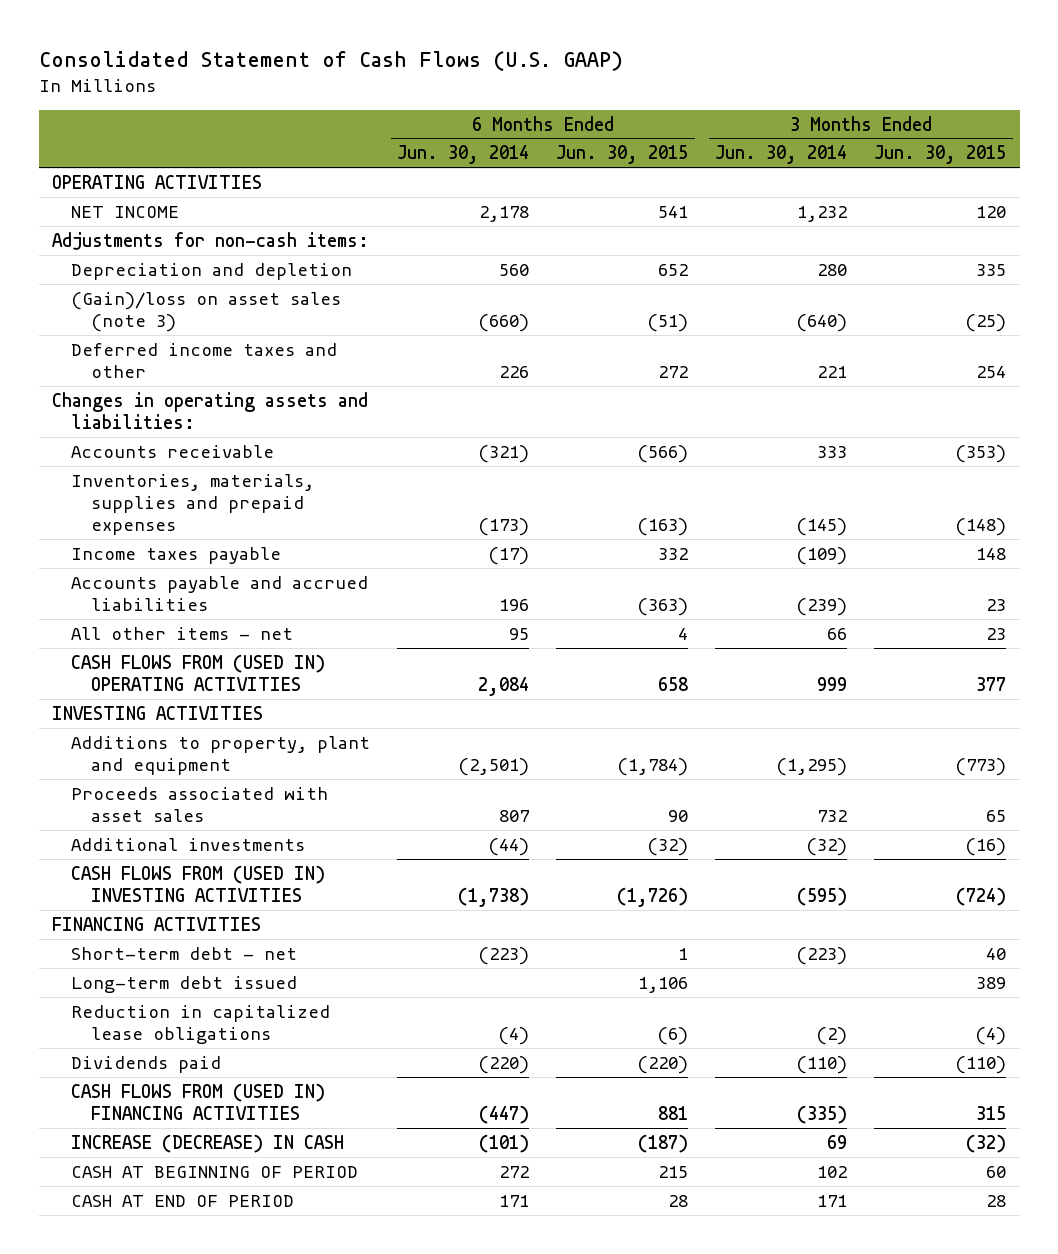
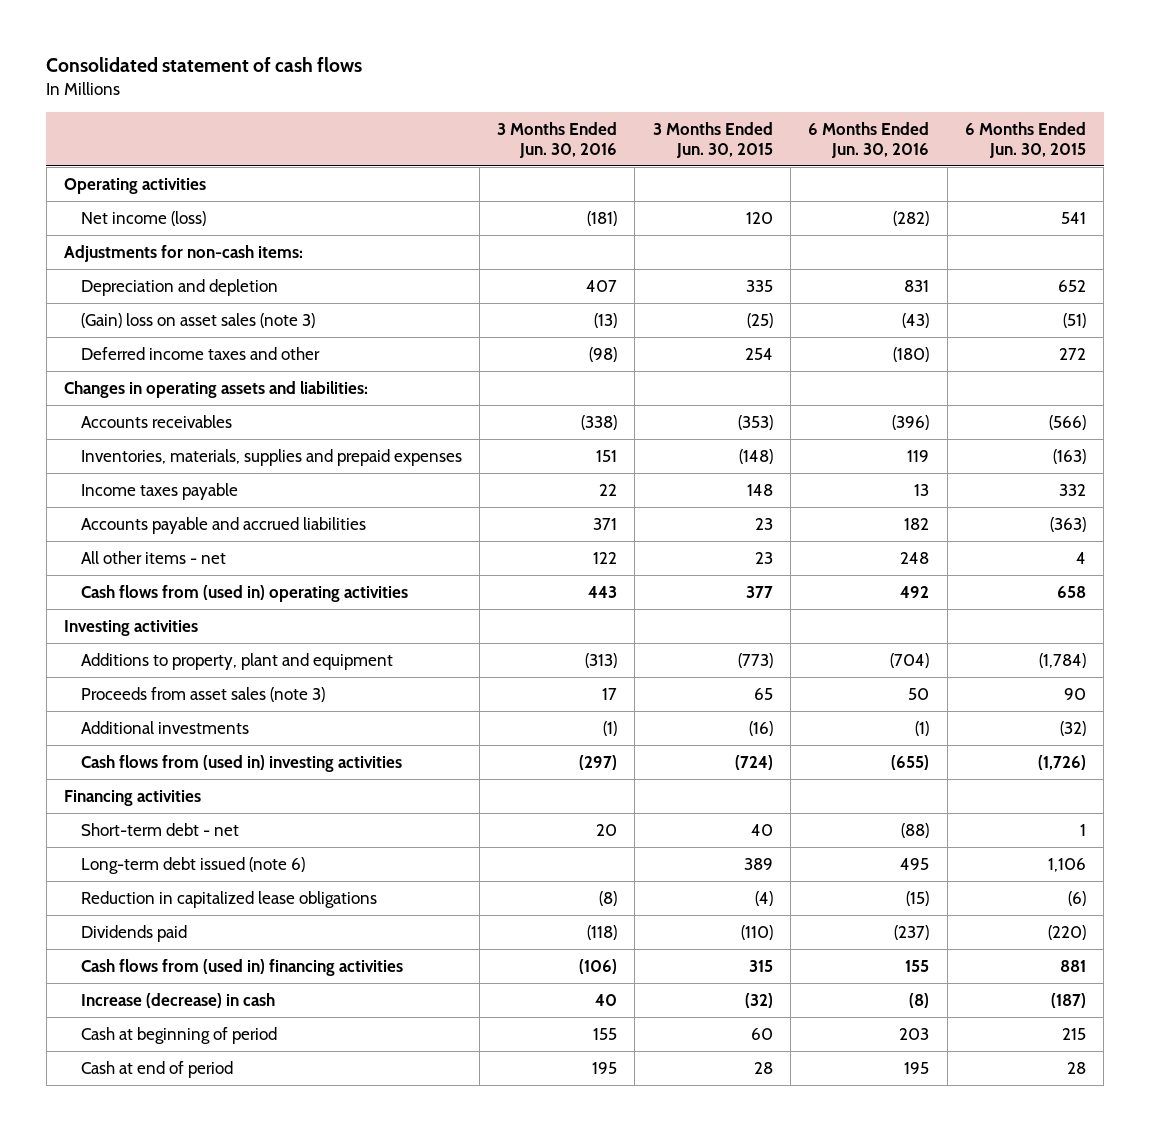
[38,51,623,72] Consolidated Statement of Cash Flows (U.S. GAAP) -> [46,57,363,73] Consolidated statement of cash flows
[397,145,530,165] Jun. 30, 2014 -> none
[715,145,848,165] Jun. 30, 2014 -> none
none -> [497,121,618,159] 3 Months Ended Jun. 30, 2016
none -> [808,121,930,159] 6 Months Ended Jun. 30, 2016
[52,174,263,189] OPERATING ACTIVITIES -> [64,177,207,194] Operating activities
[71,205,180,218] NET INCOME -> [80,210,206,226] Net income (loss)
[71,291,342,332] (Gain)/loss on asset sales (note 3) -> [80,312,315,328] (Gain) loss on asset sales (note 3)
[71,444,275,458] Accounts receivable -> [80,414,232,428] Accounts receivables
[71,653,326,691] CASH FLOWS FROM (USED IN) OPERATING ACTIVITIES -> [80,584,408,602] Cash flows from (used in) operating activities
[52,705,264,720] INVESTING ACTIVITIES -> [64,619,199,636] Investing activities
[71,786,329,822] Proceeds associated with asset sales -> [80,686,325,702] Proceeds from asset sales (note 3)
[71,864,326,902] CASH FLOWS FROM (USED IN) INVESTING ACTIVITIES -> [80,754,402,772] Cash flows from (used in) investing activities
[52,916,262,931] FINANCING ACTIVITIES -> [64,789,202,806] Financing activities
[71,975,298,993] Long-term debt issued -> [80,856,305,874] Long-term debt issued (note 6)
[71,1082,326,1120] CASH FLOWS FROM (USED IN) FINANCING ACTIVITIES -> [80,958,403,976] Cash flows from (used in) financing activities
[71,1133,345,1153] INCREASE (DECREASE) IN CASH -> [80,992,275,1008] Increase (decrease) in cash
[71,1165,359,1178] CASH AT BEGINNING OF PERIOD -> [80,1026,277,1044] Cash at beginning of period
[71,1194,295,1207] CASH AT END OF PERIOD -> [80,1060,233,1078] Cash at end of period

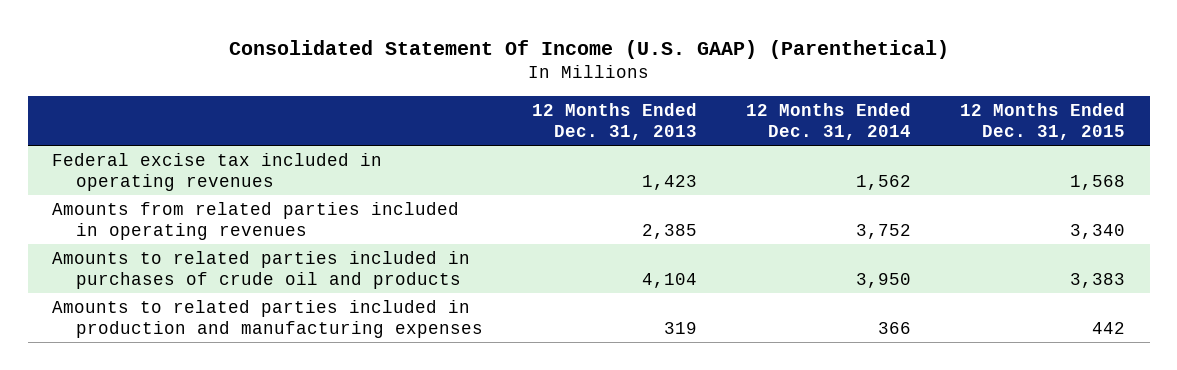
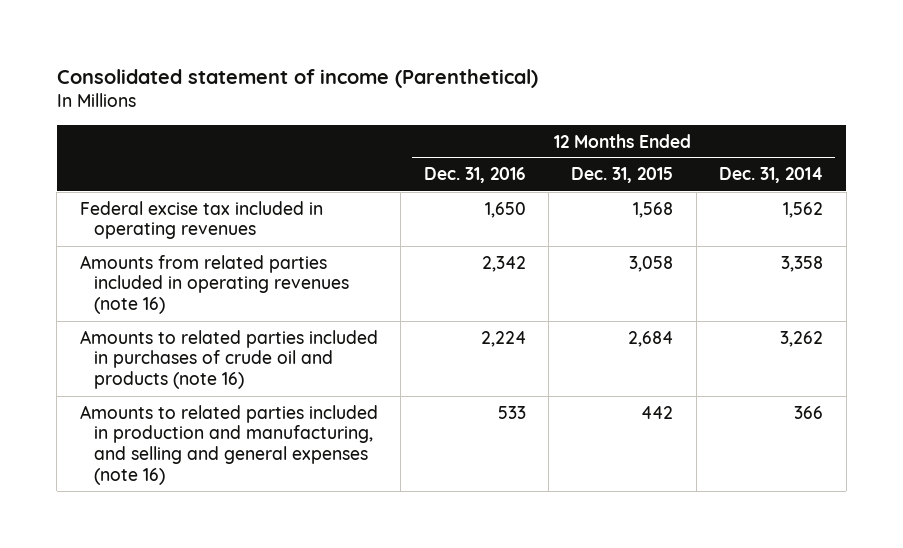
[228,39,949,59] Consolidated Statement Of Income (U.S. GAAP) (Parenthetical) -> [56,68,538,88] Consolidated statement of income (Parenthetical)
[532,103,698,140] 12 Months Ended Dec. 31, 2013 -> none
none -> [423,167,526,184] Dec. 31, 2016
[52,202,460,240] Amounts from related parties included in operating revenues -> [79,254,349,315] Amounts from related parties included in operating revenues (note 16)
[856,223,912,239] 3,752 -> [781,255,824,272] 3,358
[1070,223,1126,239] 3,340 -> [629,255,674,272] 3,058
[52,251,471,289] Amounts to related parties included in purchases of crude oil and products -> [79,329,378,390] Amounts to related parties included in purchases of crude oil and products (note 16)
[856,272,912,288] 3,950 -> [780,330,824,347] 3,262
[1070,272,1126,288] 3,383 -> [628,330,674,347] 2,684
[52,300,484,338] Amounts to related parties included in production and manufacturing expenses -> [79,404,378,486] Amounts to related parties included in production and manufacturing, and selling and general expenses (note 16)

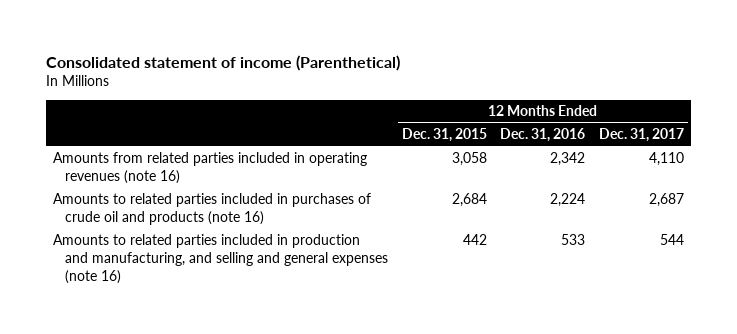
[719,167,824,184] Dec. 31, 2014 -> none
none -> [599,128,685,143] Dec. 31, 2017
[79,200,323,240] Federal excise tax included in operating revenues -> none

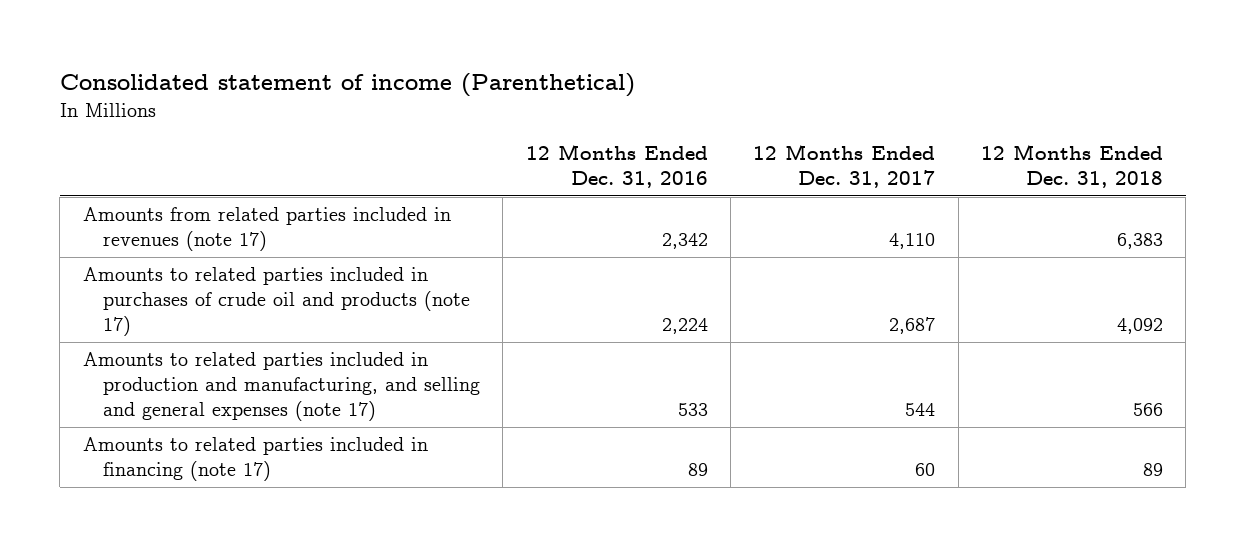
[401,128,487,143] Dec. 31, 2015 -> none
none -> [980,144,1163,189] 12 Months Ended Dec. 31, 2018
[53,152,368,185] Amounts from related parties included in operating revenues (note 16) -> [82,206,451,252] Amounts from related parties included in revenues (note 17)
[53,193,372,226] Amounts to related parties included in purchases of crude oil and products (note 16) -> [82,266,470,337] Amounts to related parties included in purchases of crude oil and products (note 17)
[53,234,388,284] Amounts to related parties included in production and manufacturing, and selling and general expenses (note 16) -> [82,351,480,422] Amounts to related parties included in production and manufacturing, and selling and general expenses (note 17)
none -> [82,436,428,482] Amounts to related parties included in financing (note 17)

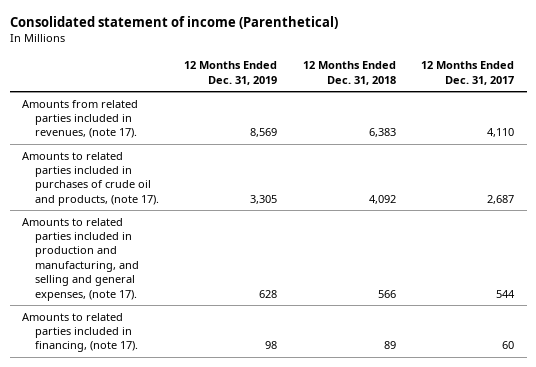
[525,144,708,189] 12 Months Ended Dec. 31, 2016 -> none
none -> [184,61,278,85] 12 Months Ended Dec. 31, 2019
[82,206,451,252] Amounts from related parties included in revenues (note 17) -> [22,99,139,139] Amounts from related parties included in revenues, (note 17).
[82,266,470,337] Amounts to related parties included in purchases of crude oil and products (note 17) -> [22,151,160,206] Amounts to related parties included in purchases of crude oil and products, (note 17).
[82,351,480,422] Amounts to related parties included in production and manufacturing, and selling and general expenses (note 17) -> [22,217,140,301] Amounts to related parties included in production and manufacturing, and selling and general expenses, (note 17).
[82,436,428,482] Amounts to related parties included in financing (note 17) -> [22,312,139,353] Amounts to related parties included in financing, (note 17).

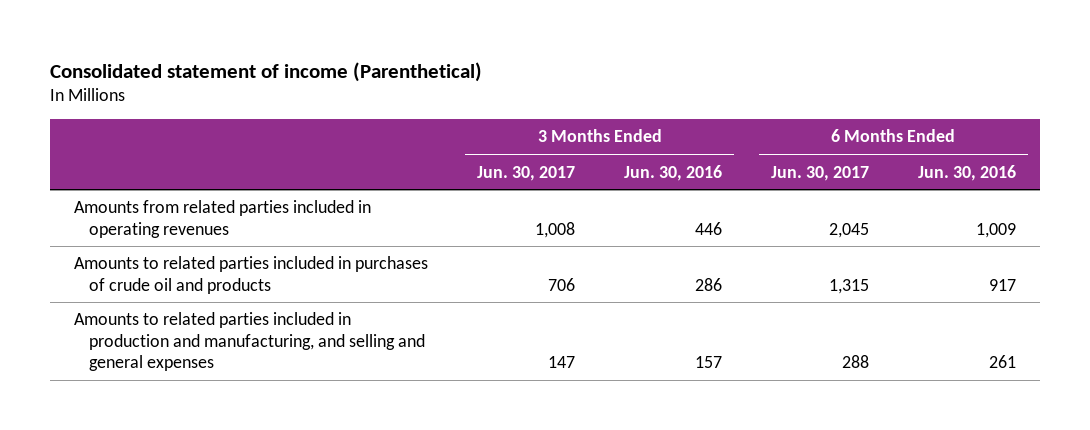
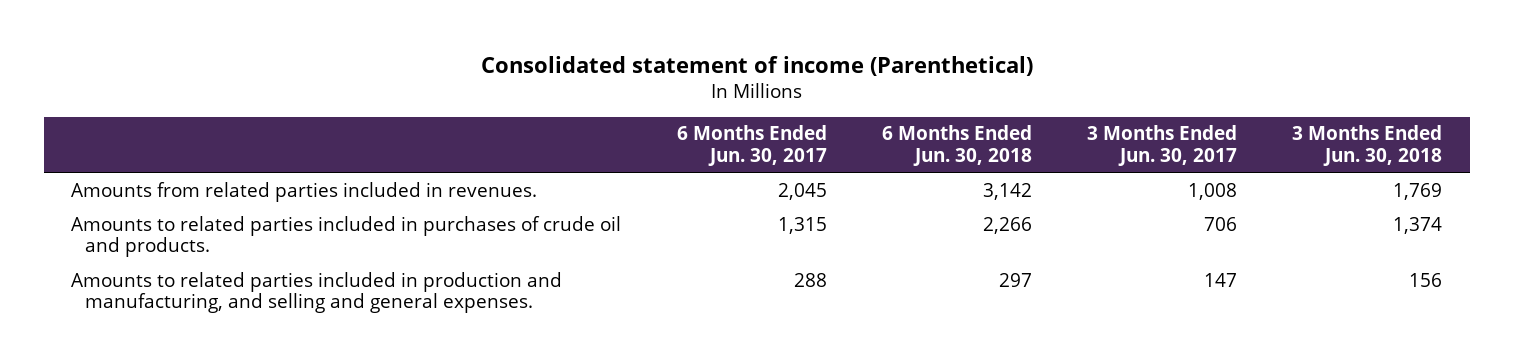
[624,164,723,181] Jun. 30, 2016 -> none
[917,164,1016,181] Jun. 30, 2016 -> none
none -> [881,125,1032,166] 6 Months Ended Jun. 30, 2018
none -> [1292,125,1443,166] 3 Months Ended Jun. 30, 2018
[74,200,372,238] Amounts from related parties included in operating revenues -> [71,181,538,202] Amounts from related parties included in revenues.
[74,256,429,294] Amounts to related parties included in purchases of crude oil and products -> [71,215,622,258] Amounts to related parties included in purchases of crude oil and products.
[74,312,425,371] Amounts to related parties included in production and manufacturing, and selling and general expenses -> [71,271,563,314] Amounts to related parties included in production and manufacturing, and selling and general expenses.

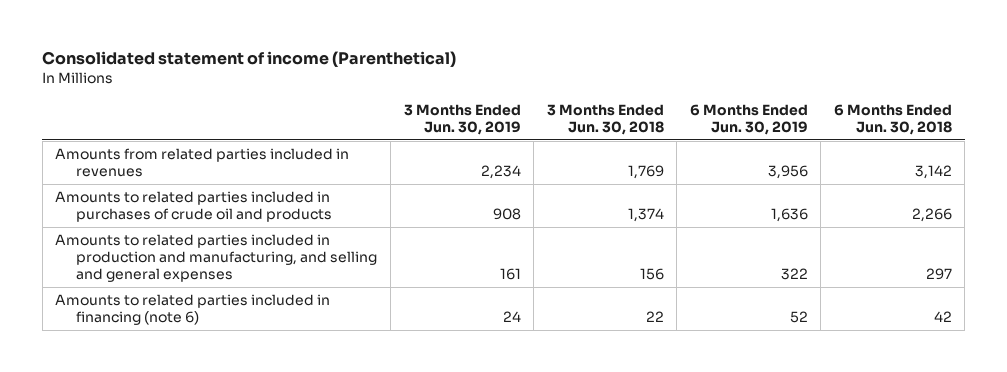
[676,125,827,166] 6 Months Ended Jun. 30, 2017 -> none
[1086,125,1237,166] 3 Months Ended Jun. 30, 2017 -> none
none -> [403,103,521,135] 3 Months Ended Jun. 30, 2019
none -> [689,103,808,135] 6 Months Ended Jun. 30, 2019
[71,181,538,202] Amounts from related parties included in revenues. -> [55,148,350,178] Amounts from related parties included in revenues
[71,215,622,258] Amounts to related parties included in purchases of crude oil and products. -> [55,191,333,223] Amounts to related parties included in purchases of crude oil and products
[71,271,563,314] Amounts to related parties included in production and manufacturing, and selling and general expenses. -> [55,234,378,282] Amounts to related parties included in production and manufacturing, and selling and general expenses
none -> [55,294,331,326] Amounts to related parties included in financing (note 6)

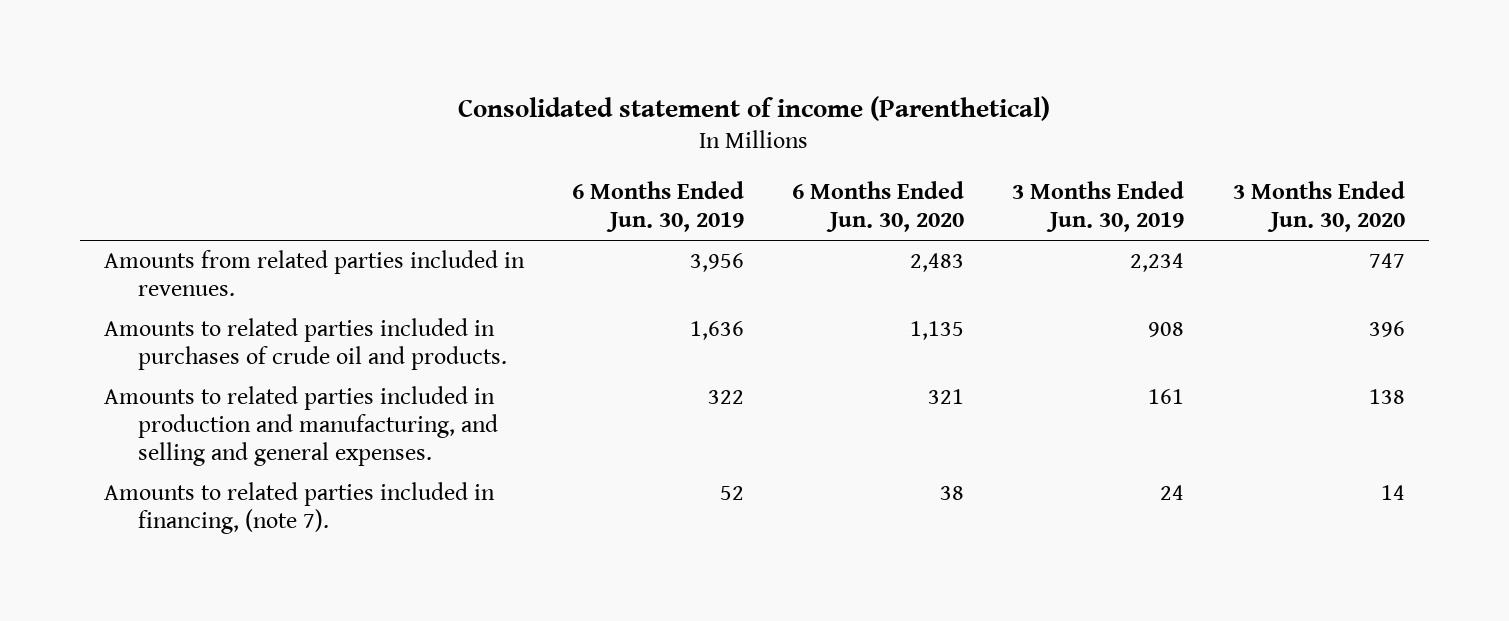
[546,103,664,135] 3 Months Ended Jun. 30, 2018 -> none
[833,103,952,135] 6 Months Ended Jun. 30, 2018 -> none
none -> [792,181,965,233] 6 Months Ended Jun. 30, 2020
none -> [1232,181,1405,233] 3 Months Ended Jun. 30, 2020
[55,148,350,178] Amounts from related parties included in revenues -> [103,250,525,297] Amounts from related parties included in revenues.
[55,191,333,223] Amounts to related parties included in purchases of crude oil and products -> [103,318,508,371] Amounts to related parties included in purchases of crude oil and products.
[55,234,378,282] Amounts to related parties included in production and manufacturing, and selling and general expenses -> [103,386,499,467] Amounts to related parties included in production and manufacturing, and selling and general expenses.
[55,294,331,326] Amounts to related parties included in financing (note 6) -> [103,482,495,535] Amounts to related parties included in financing, (note 7).

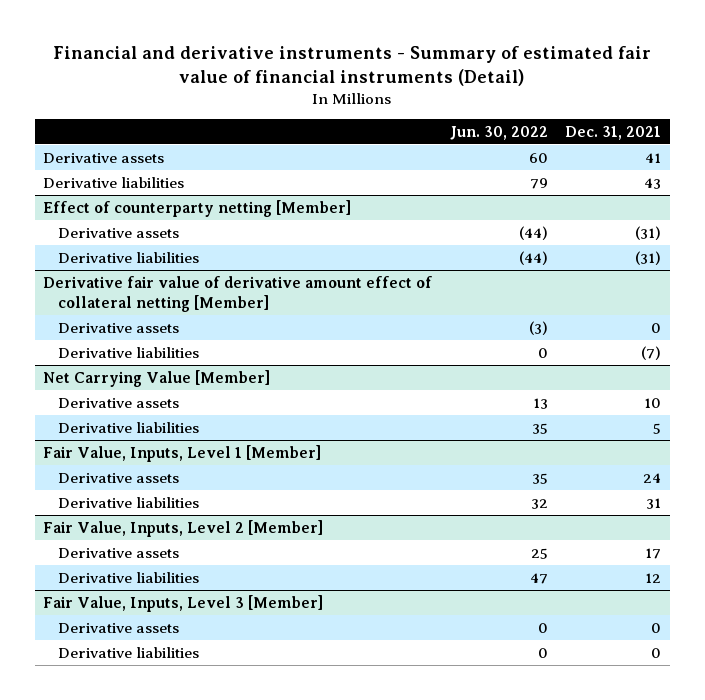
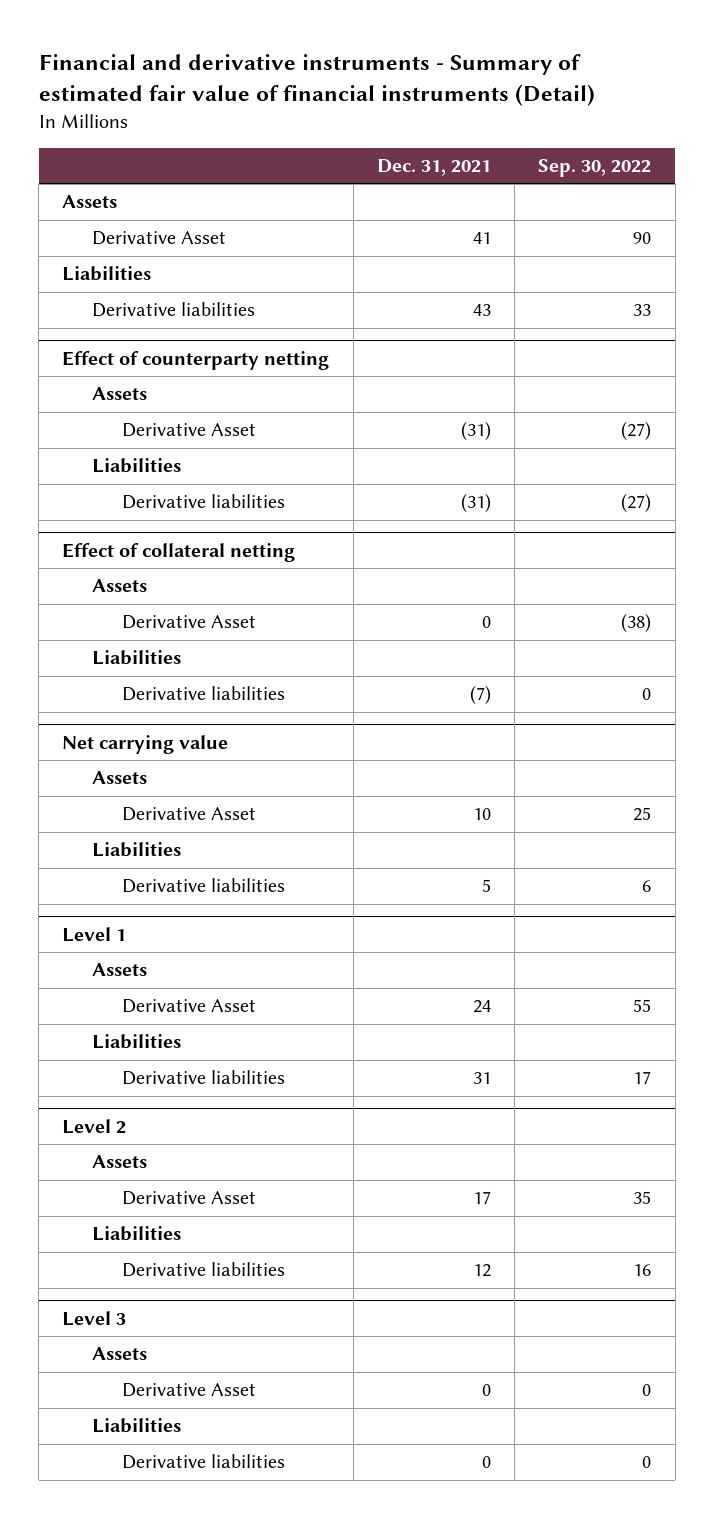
[449,125,548,140] Jun. 30, 2022 -> none
none -> [538,158,652,177] Sep. 30, 2022
none -> [62,195,118,209] Assets
[43,152,165,163] Derivative assets -> [92,231,227,246] Derivative Asset
none -> [62,266,152,282] Liabilities
[43,199,352,217] Effect of counterparty netting [Member] -> [62,350,330,370] Effect of counterparty netting
none -> [92,387,148,401] Assets
[57,227,179,238] Derivative assets -> [122,423,257,438] Derivative Asset
none -> [92,458,182,474] Liabilities
[43,275,433,312] Derivative fair value of derivative amount effect of collateral netting [Member] -> [62,542,296,562] Effect of collateral netting
none -> [92,579,148,593] Assets
[57,322,179,333] Derivative assets -> [122,615,257,630] Derivative Asset
none -> [92,650,182,666] Liabilities
[43,369,271,387] Net Carrying Value [Member] -> [62,734,229,754] Net carrying value
none -> [92,771,148,785] Assets
[57,397,179,408] Derivative assets -> [122,807,257,822] Derivative Asset
none -> [92,842,182,858] Liabilities
[43,444,322,462] Fair Value, Inputs, Level 1 [Member] -> [62,926,127,942] Level 1
none -> [92,963,148,977] Assets
[57,472,179,483] Derivative assets -> [122,999,257,1014] Derivative Asset
none -> [92,1034,182,1050] Liabilities
[43,519,324,537] Fair Value, Inputs, Level 2 [Member] -> [62,1118,127,1134] Level 2
none -> [92,1155,148,1169] Assets
[57,547,179,558] Derivative assets -> [122,1191,257,1206] Derivative Asset
none -> [92,1226,182,1242] Liabilities
[43,594,324,612] Fair Value, Inputs, Level 3 [Member] -> [62,1310,127,1326] Level 3
none -> [92,1347,148,1361] Assets
[57,622,179,633] Derivative assets -> [122,1383,257,1398] Derivative Asset
none -> [92,1418,182,1434] Liabilities

